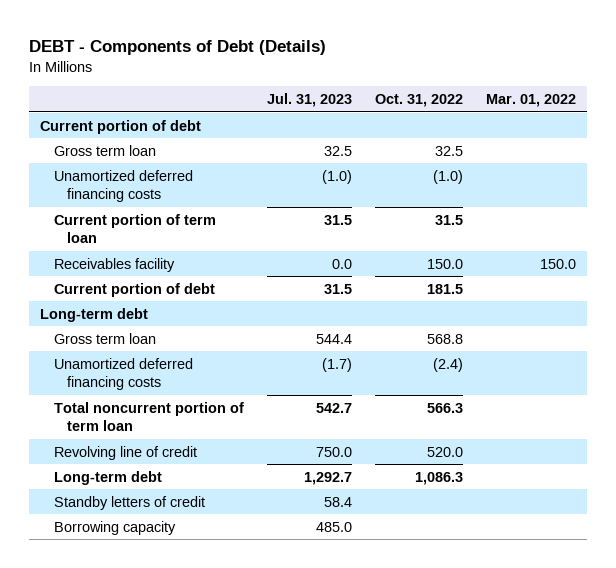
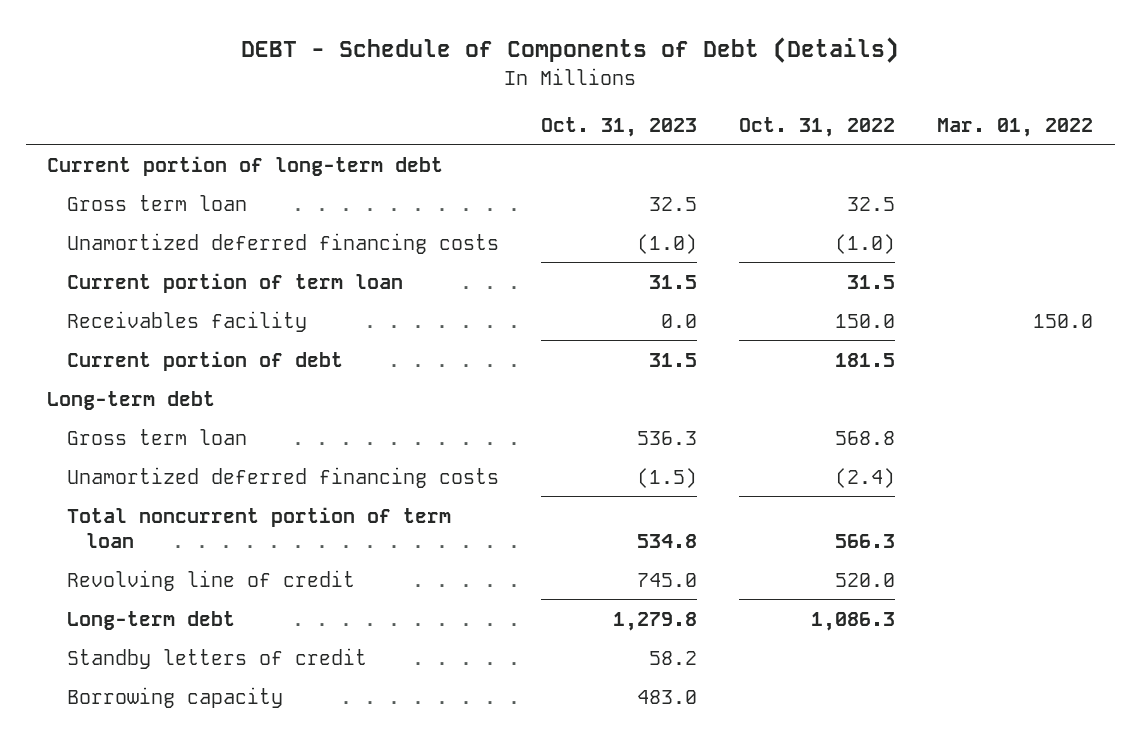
[28,39,326,55] DEBT - Components of Debt (Details) -> [241,37,900,64] DEBT - Schedule of Components of Debt (Details)
[266,93,352,108] Jul. 31, 2023 -> none
none -> [541,116,698,137] Oct. 31, 2023
[40,119,202,134] Current portion of debt -> [47,155,444,176] Current portion of long-term debt

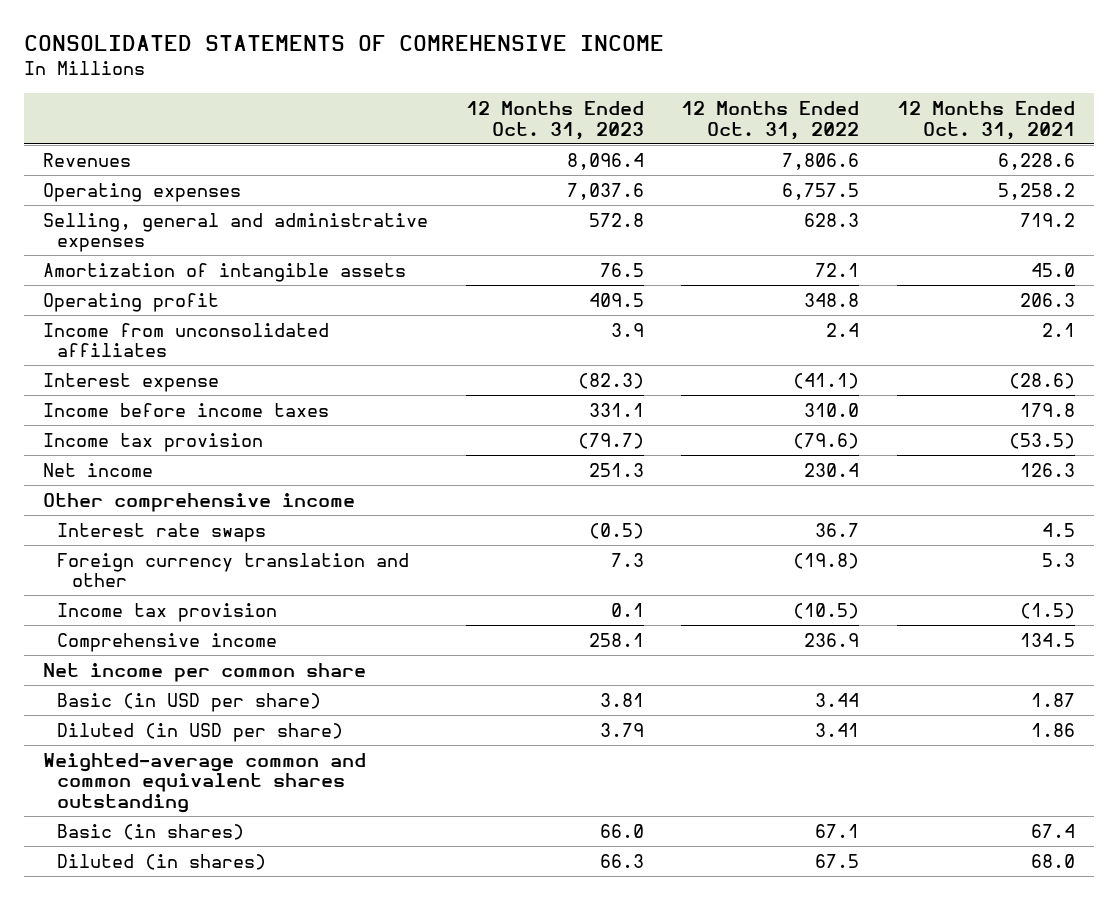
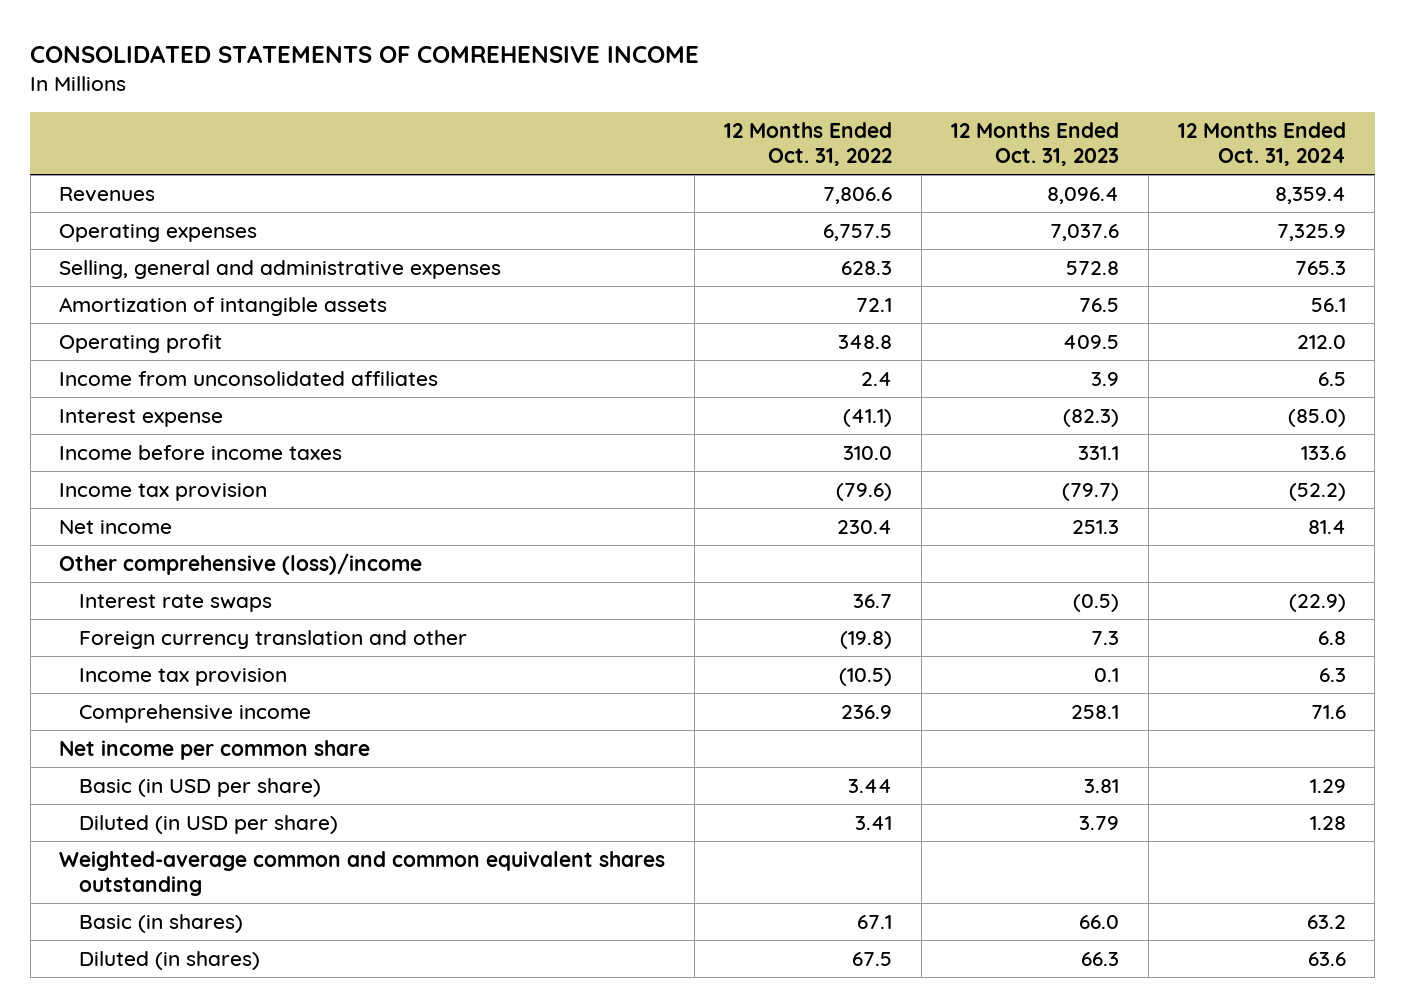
[897,100,1076,140] 12 Months Ended Oct. 31, 2021 -> none
none -> [1177,121,1346,167] 12 Months Ended Oct. 31, 2024
[42,492,355,512] Other comprehensive income -> [59,552,423,575] Other comprehensive (loss)/income

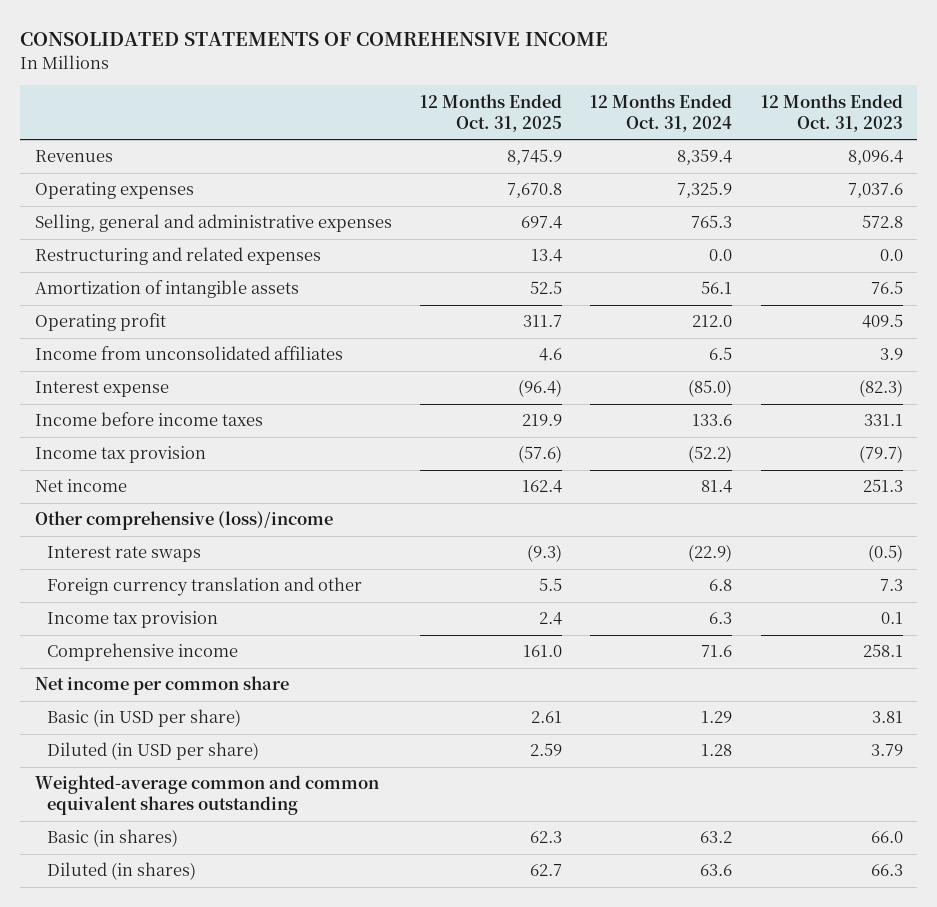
[724,121,893,167] 12 Months Ended Oct. 31, 2022 -> none
none -> [419,93,562,132] 12 Months Ended Oct. 31, 2025
none -> [34,247,321,266] Restructuring and related expenses

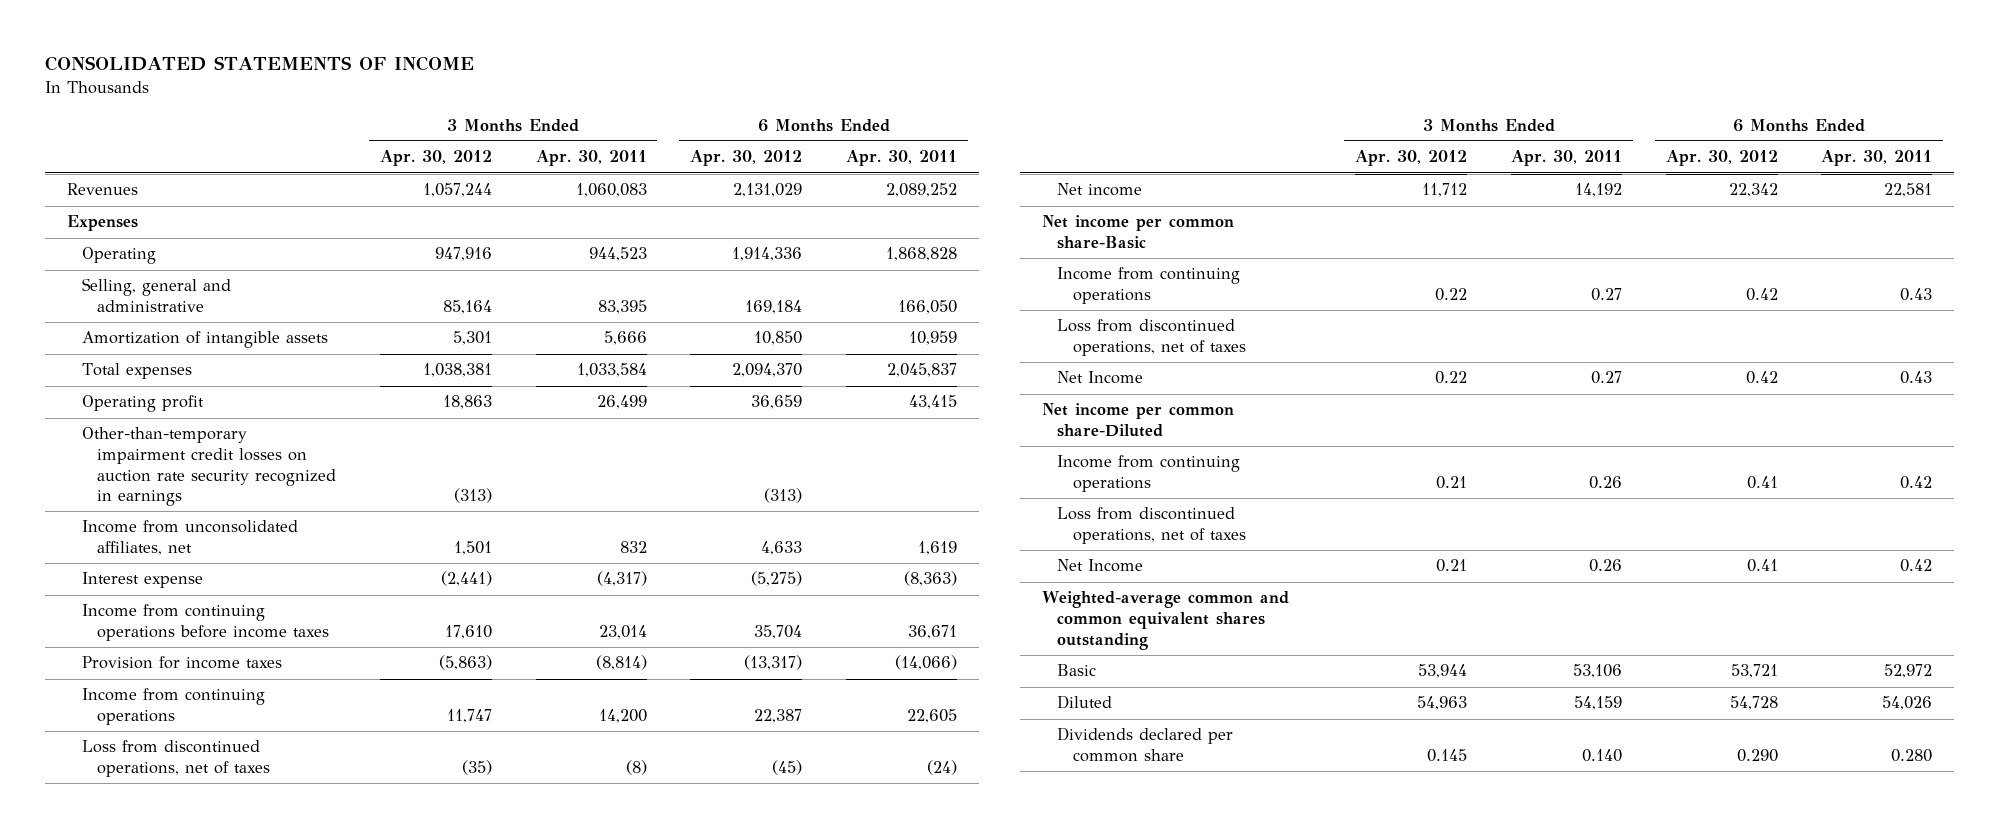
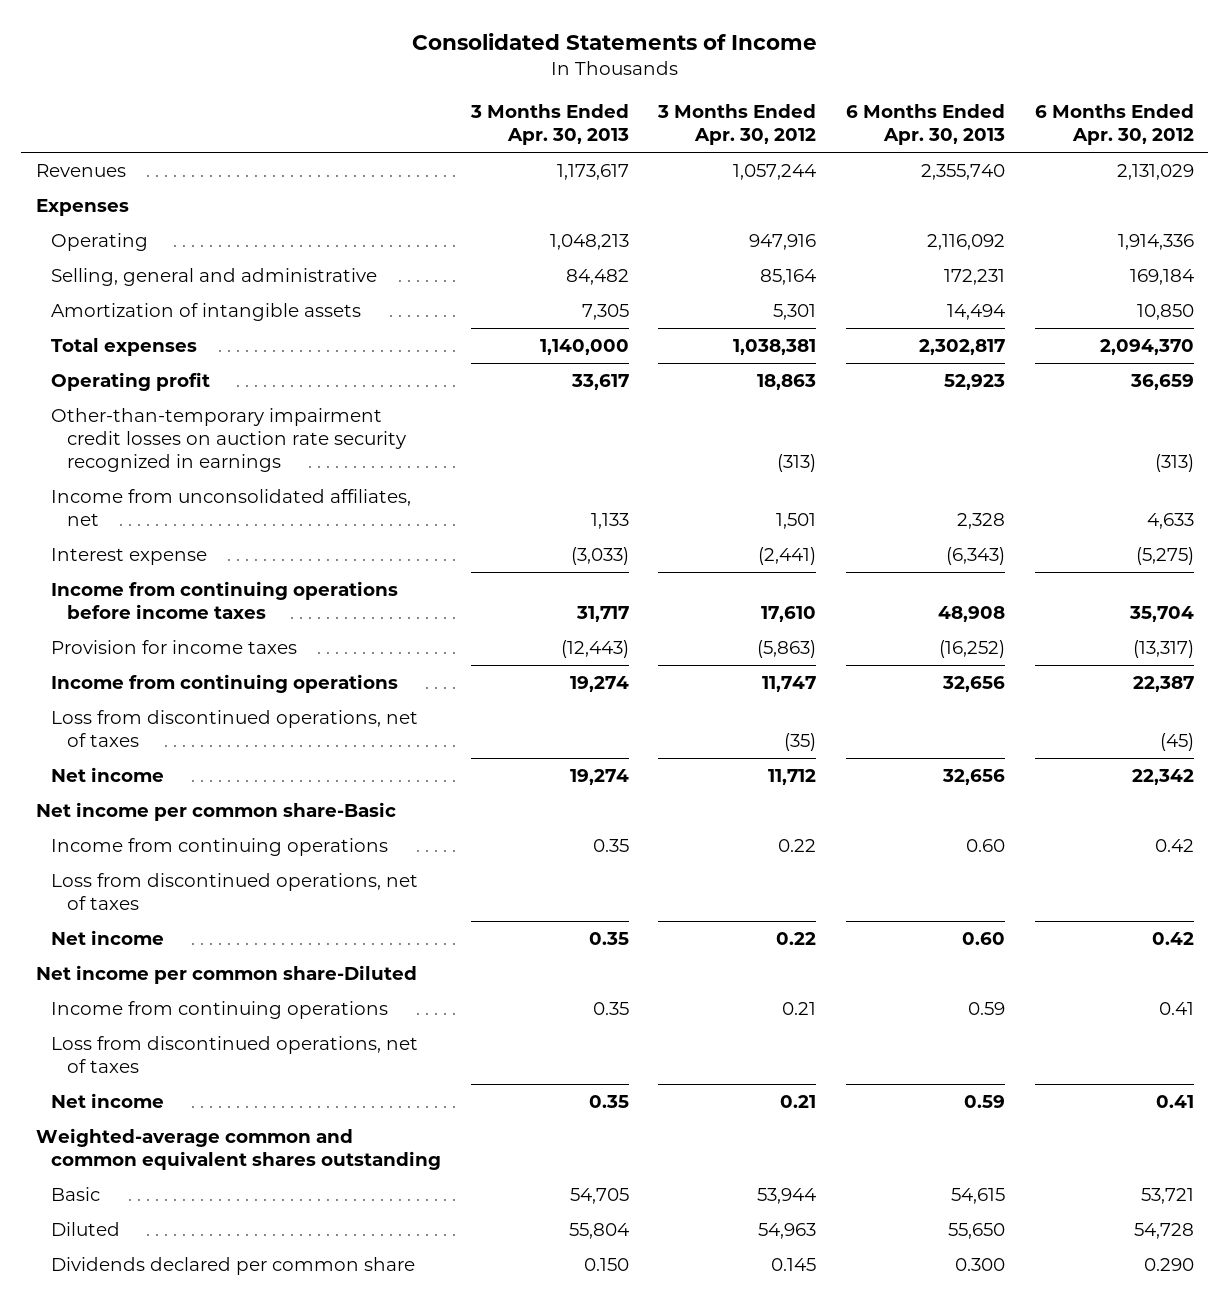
[44,56,474,72] CONSOLIDATED STATEMENTS OF INCOME -> [411,33,817,51] Consolidated Statements of Income
[535,150,647,167] Apr. 30, 2011 -> none
[845,150,957,167] Apr. 30, 2011 -> none
none -> [469,104,629,146] 3 Months Ended Apr. 30, 2013
none -> [845,104,1005,146] 6 Months Ended Apr. 30, 2013
[1057,371,1144,385] Net Income -> [51,930,165,946] Net income
[1057,559,1144,573] Net Income -> [51,1093,165,1109] Net income

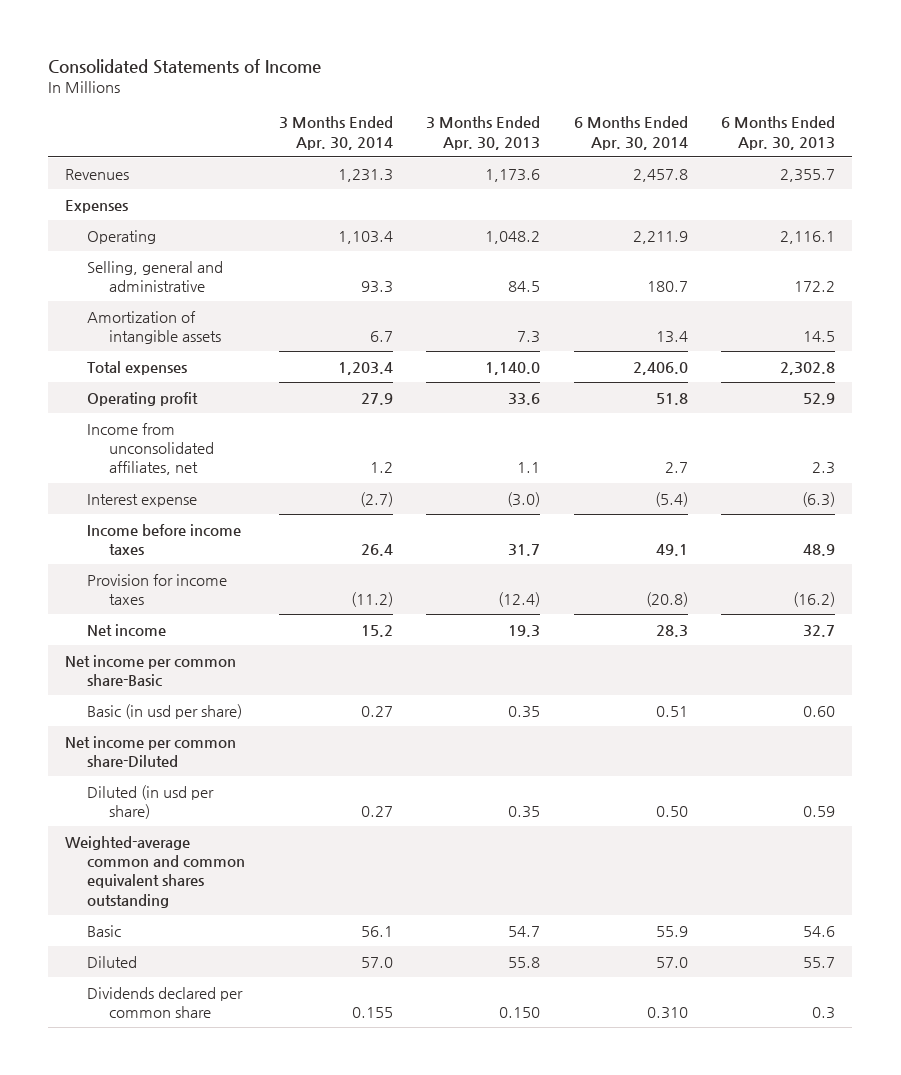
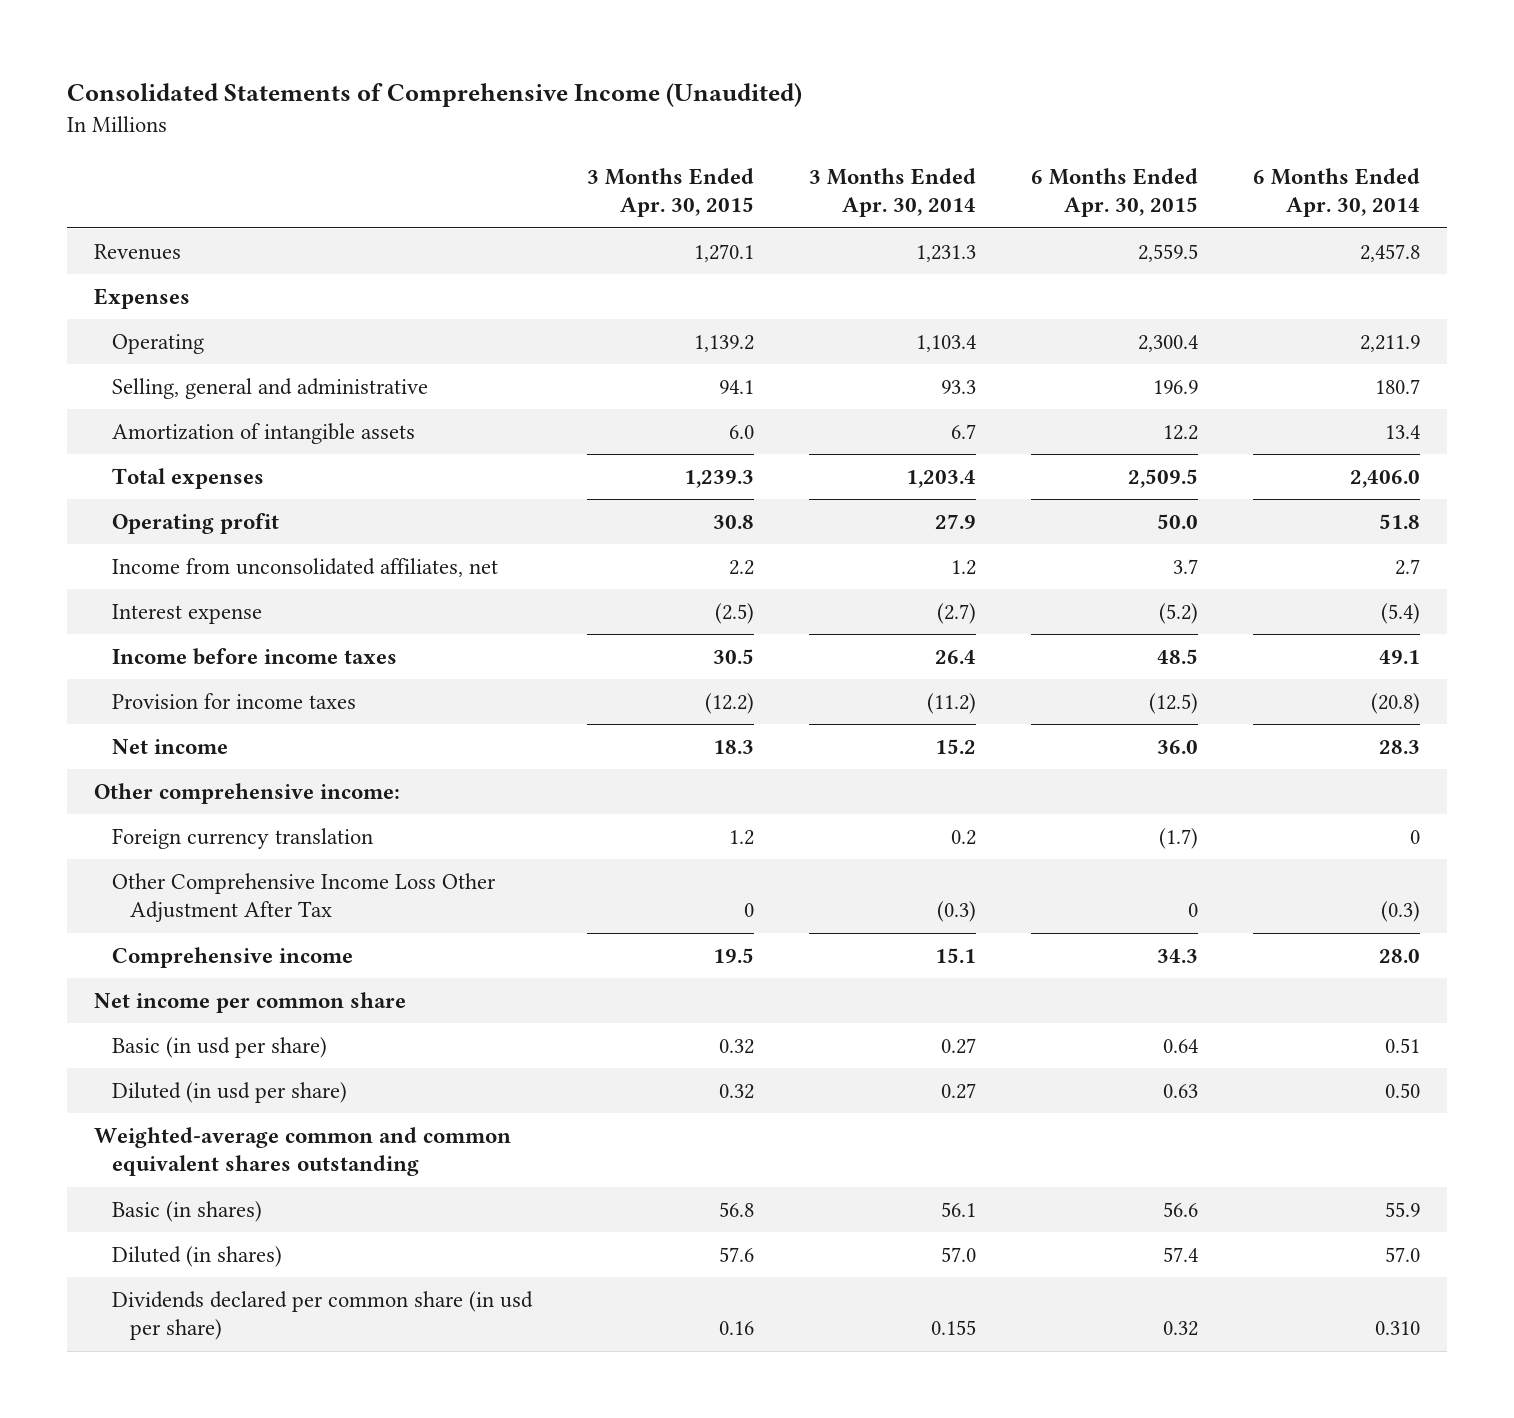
[48,58,322,74] Consolidated Statements of Income -> [66,83,802,108] Consolidated Statements of Comprehensive Income (Unaudited)
[426,116,541,150] 3 Months Ended Apr. 30, 2013 -> none
[721,116,836,150] 6 Months Ended Apr. 30, 2013 -> none
none -> [586,167,754,218] 3 Months Ended Apr. 30, 2015
none -> [1030,167,1198,218] 6 Months Ended Apr. 30, 2015
none -> [94,782,401,804] Other comprehensive income:
none -> [111,827,373,849] Foreign currency translation
none -> [111,872,496,923] Other Comprehensive Income Loss Other Adjustment After Tax
none -> [111,946,353,968] Comprehensive income
[65,654,237,687] Net income per common share-Basic -> [94,991,407,1013] Net income per common share
[65,735,237,768] Net income per common share-Diluted -> none
[87,924,122,937] Basic -> [111,1200,262,1222] Basic (in shares)
[87,955,138,968] Diluted -> [111,1245,282,1267] Diluted (in shares)
[87,986,244,1019] Dividends declared per common share -> [111,1290,533,1341] Dividends declared per common share (in usd per share)

